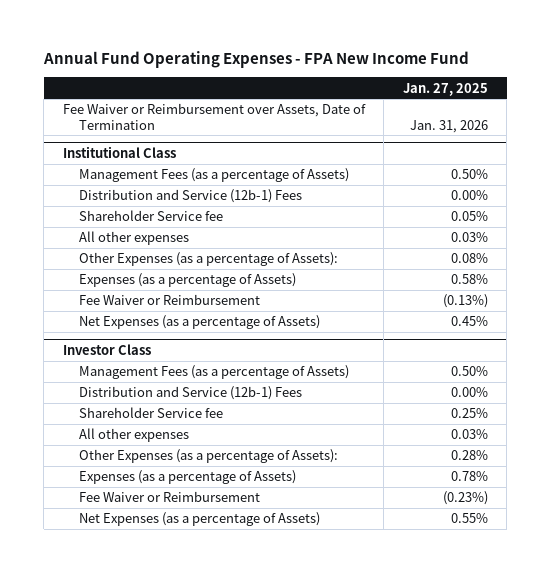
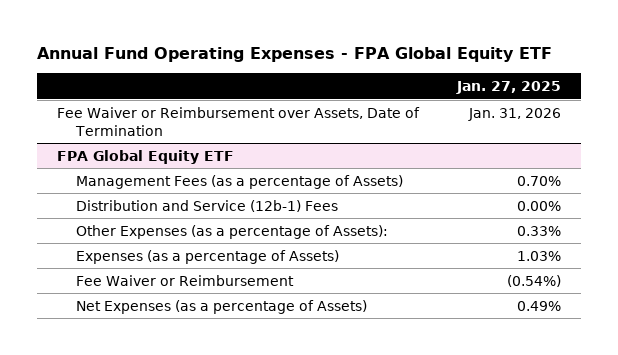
[42,51,469,69] Annual Fund Operating Expenses - FPA New Income Fund -> [37,47,553,63] Annual Fund Operating Expenses - FPA Global Equity ETF
[62,146,176,159] Institutional Class -> none
[79,189,303,204] Distribution and Service (12b-1) Fees -> none
[79,210,224,222] Shareholder Service fee -> none
[79,231,190,246] All other expenses -> none
[79,252,339,267] Other Expenses (as a percentage of Assets): -> none
[79,273,297,288] Expenses (as a percentage of Assets) -> none
[79,294,261,306] Fee Waiver or Reimbursement -> none
[79,315,321,330] Net Expenses (as a percentage of Assets) -> none
[62,344,151,356] Investor Class -> none
[79,365,350,380] Management Fees (as a percentage of Assets) -> none
none -> [56,149,234,164] FPA Global Equity ETF
[450,169,488,180] 0.50% -> [517,175,562,186] 0.70%
[79,407,224,419] Shareholder Service fee -> none
[79,428,190,443] All other expenses -> none
[450,450,488,461] 0.28% -> [517,225,562,236] 0.33%
[450,471,488,482] 0.78% -> [517,250,562,261] 1.03%
[442,491,488,506] (0.23%) -> [507,274,562,287] (0.54%)
[450,513,488,524] 0.55% -> [517,300,562,311] 0.49%

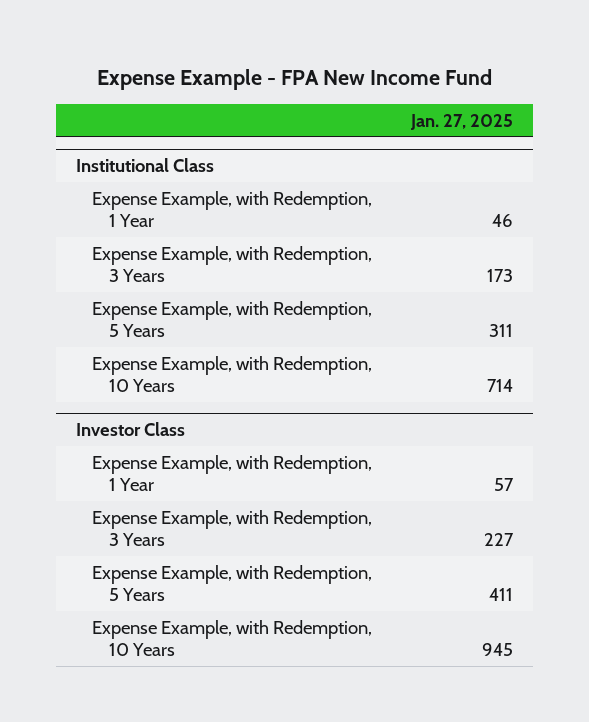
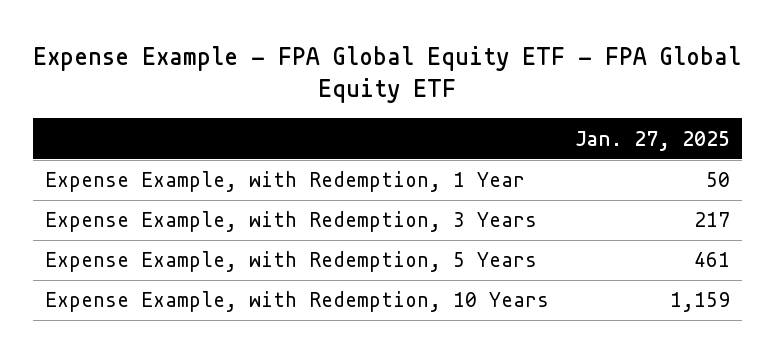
[97,69,493,91] Expense Example - FPA New Income Fund -> [33,45,742,104] Expense Example - FPA Global Equity ETF - FPA Global Equity ETF
[75,158,214,173] Institutional Class -> none
[75,422,185,437] Investor Class -> none
[92,454,373,492] Expense Example, with Redemption, 1 Year -> none
[92,509,373,547] Expense Example, with Redemption, 3 Years -> none
[92,564,373,602] Expense Example, with Redemption, 5 Years -> none
[92,619,373,657] Expense Example, with Redemption, 10 Years -> none
[492,214,514,228] 46 -> [705,172,730,188] 50
[487,269,514,283] 173 -> [693,212,730,228] 217
[489,324,514,338] 311 -> [693,252,730,268] 461
[487,379,514,393] 714 -> [669,292,730,313] 1,159

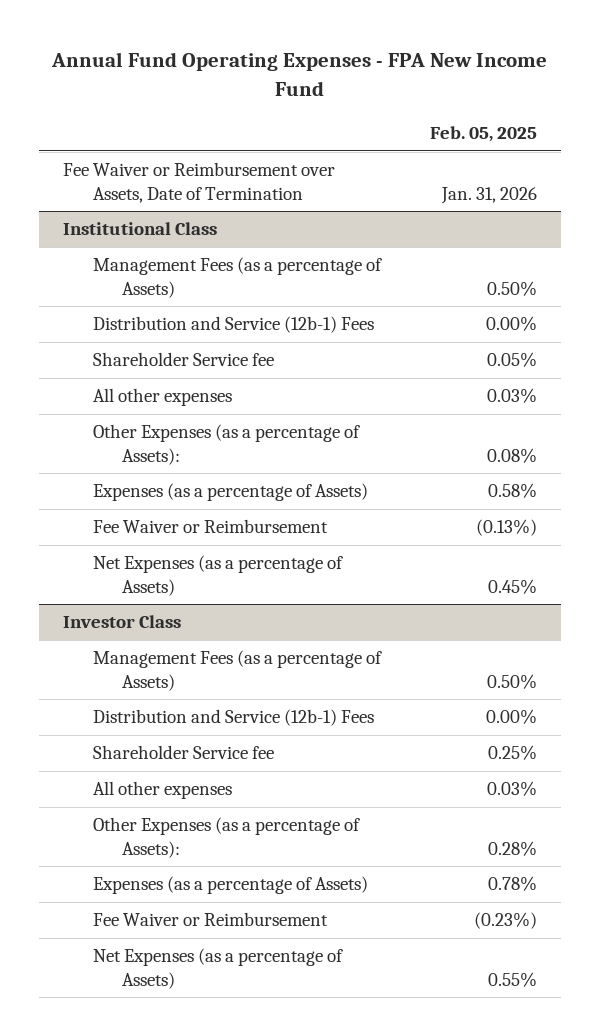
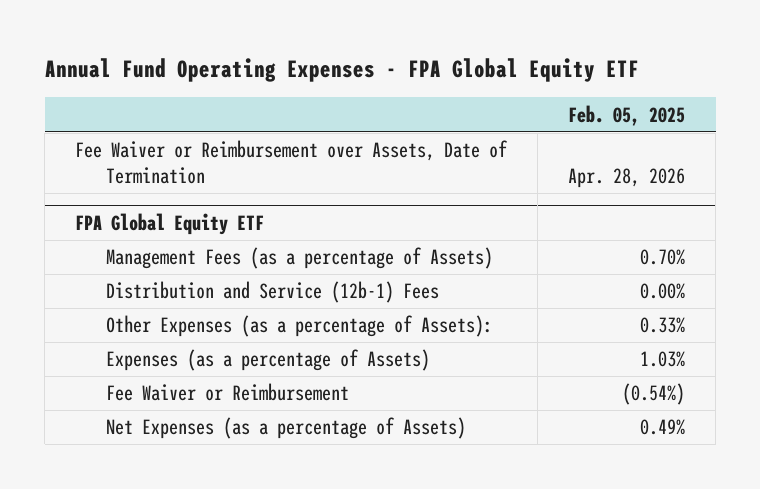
[50,52,547,97] Annual Fund Operating Expenses - FPA New Income Fund -> [44,57,639,82] Annual Fund Operating Expenses - FPA Global Equity ETF
[63,222,218,236] Institutional Class -> none
[92,316,374,334] Distribution and Service (12b-1) Fees -> none
[92,352,274,367] Shareholder Service fee -> none
[92,388,232,407] All other expenses -> none
[92,424,360,465] Other Expenses (as a percentage of Assets): -> none
[92,483,368,502] Expenses (as a percentage of Assets) -> none
[92,519,328,534] Fee Waiver or Reimbursement -> none
[92,555,343,596] Net Expenses (as a percentage of Assets) -> none
[63,615,182,629] Investor Class -> none
[92,650,382,691] Management Fees (as a percentage of Assets) -> none
[440,186,537,204] Jan. 31, 2026 -> [568,168,686,189] Apr. 28, 2026
none -> [75,213,265,236] FPA Global Equity ETF
[486,280,537,296] 0.50% -> [640,249,686,266] 0.70%
[92,745,274,760] Shareholder Service fee -> none
[92,781,232,800] All other expenses -> none
[487,840,537,856] 0.28% -> [640,317,686,334] 0.33%
[487,876,537,892] 0.78% -> [640,351,686,368] 1.03%
[473,912,537,930] (0.23%) -> [622,383,686,406] (0.54%)
[487,971,537,987] 0.55% -> [640,419,686,436] 0.49%

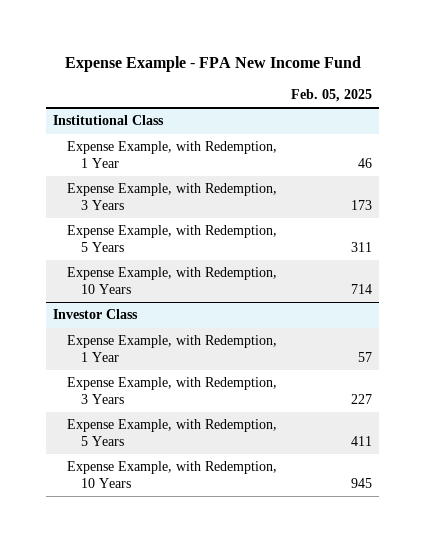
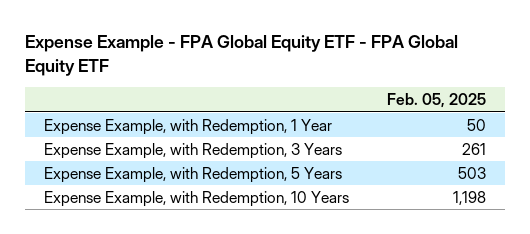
[64,55,361,72] Expense Example - FPA New Income Fund -> [24,35,458,77] Expense Example - FPA Global Equity ETF - FPA Global Equity ETF
[53,115,165,126] Institutional Class -> none
[53,309,139,320] Investor Class -> none
[66,335,277,362] Expense Example, with Redemption, 1 Year -> none
[66,377,277,404] Expense Example, with Redemption, 3 Years -> none
[66,419,277,446] Expense Example, with Redemption, 5 Years -> none
[66,461,277,488] Expense Example, with Redemption, 10 Years -> none
[358,157,373,168] 46 -> [467,118,487,131] 50
[351,199,373,210] 173 -> [462,142,487,155] 261
[351,241,373,252] 311 -> [458,166,487,179] 503
[351,283,373,294] 714 -> [453,190,487,205] 1,198

